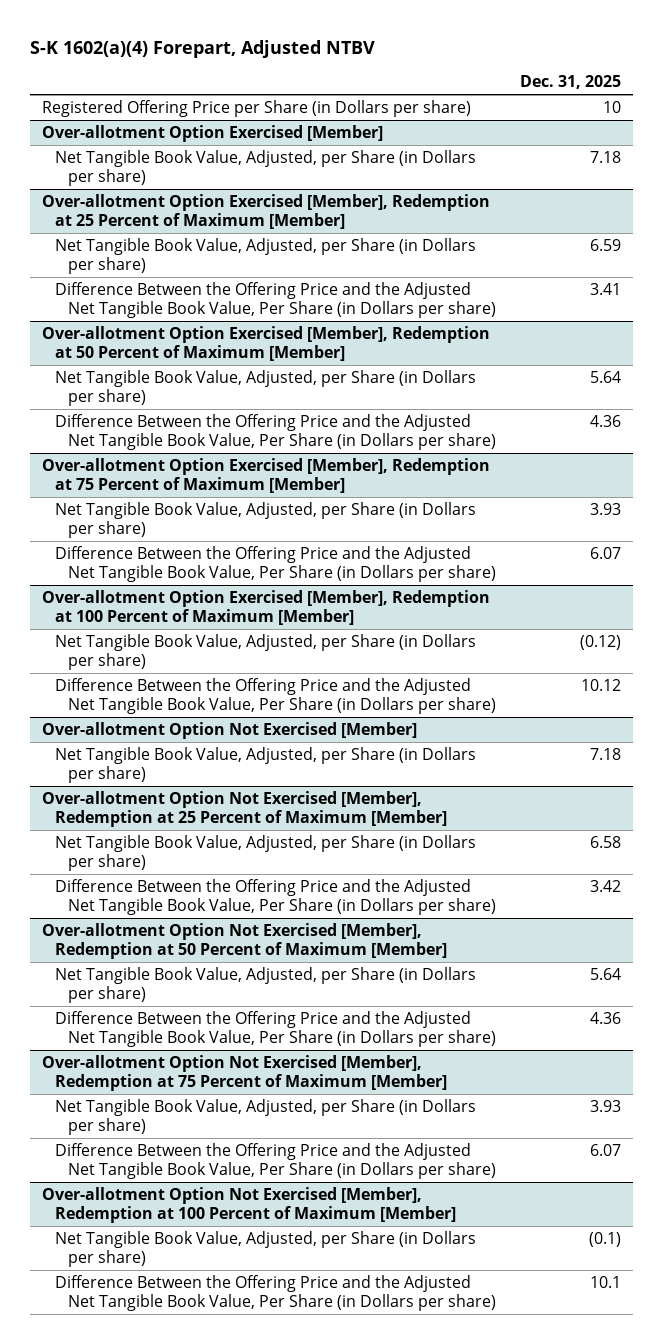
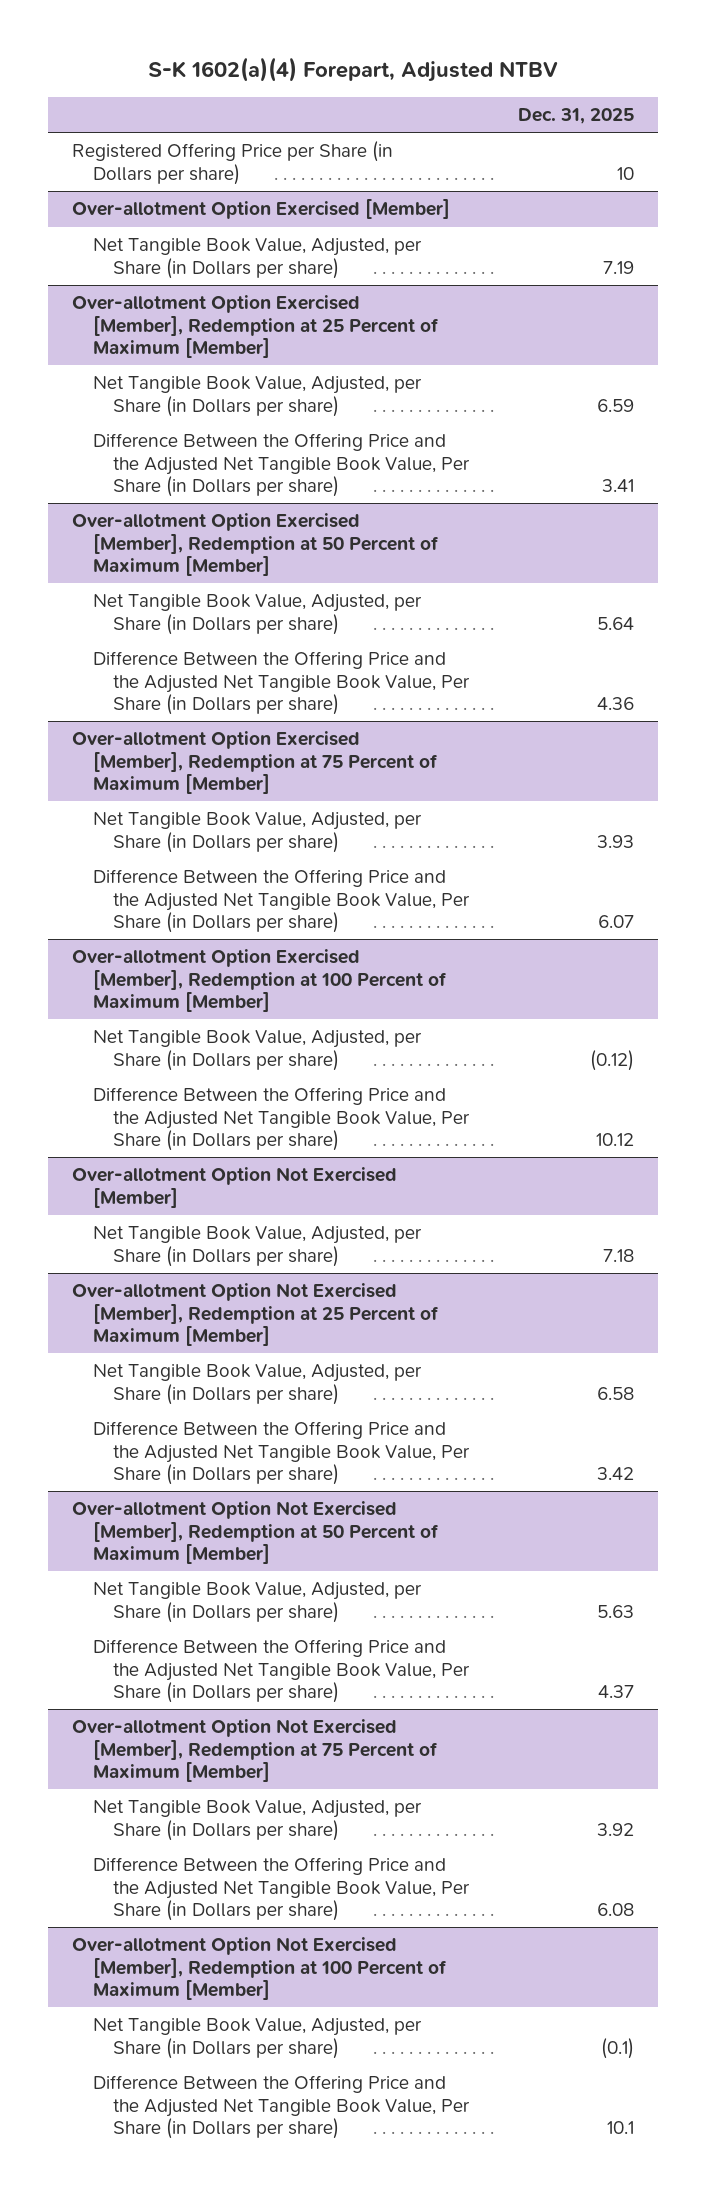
[589,150,621,163] 7.18 -> [602,260,634,274] 7.19
[589,967,621,980] 5.64 -> [596,1604,634,1618] 5.63
[589,1011,621,1024] 4.36 -> [597,1685,634,1699] 4.37
[589,1099,621,1112] 3.93 -> [596,1822,634,1836] 3.92
[589,1143,621,1156] 6.07 -> [596,1903,634,1917] 6.08

